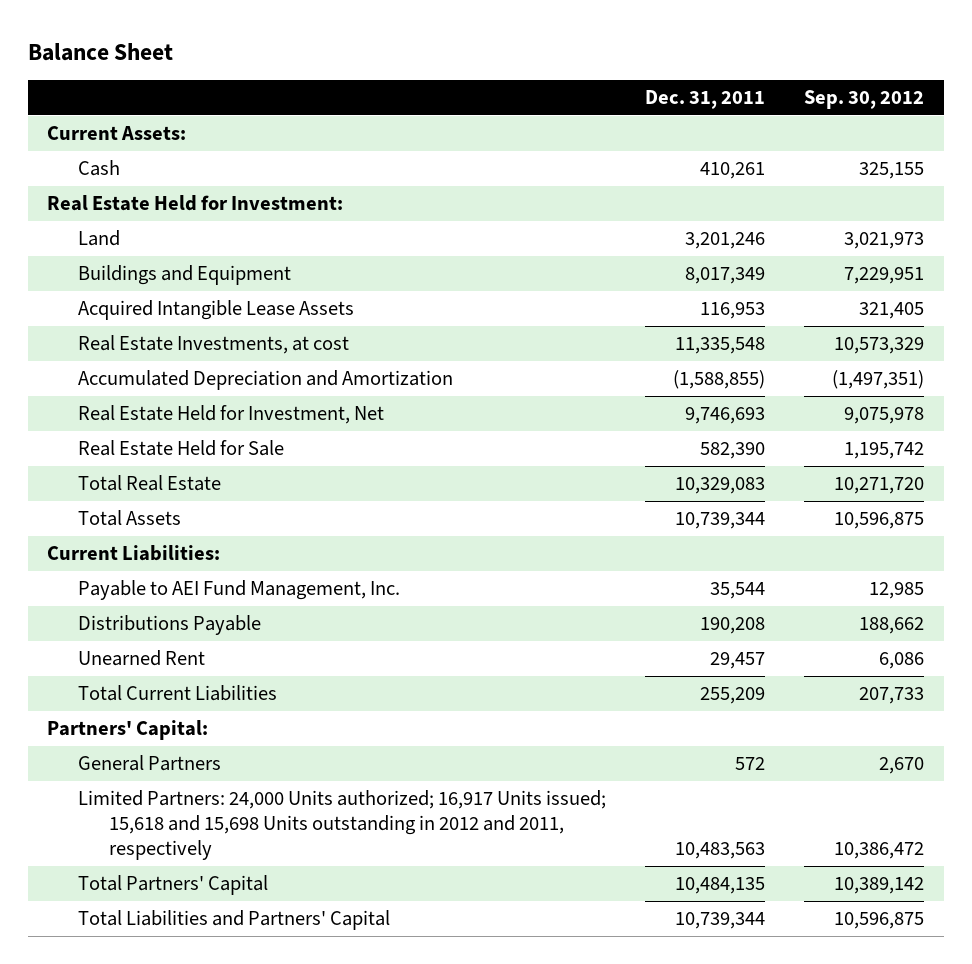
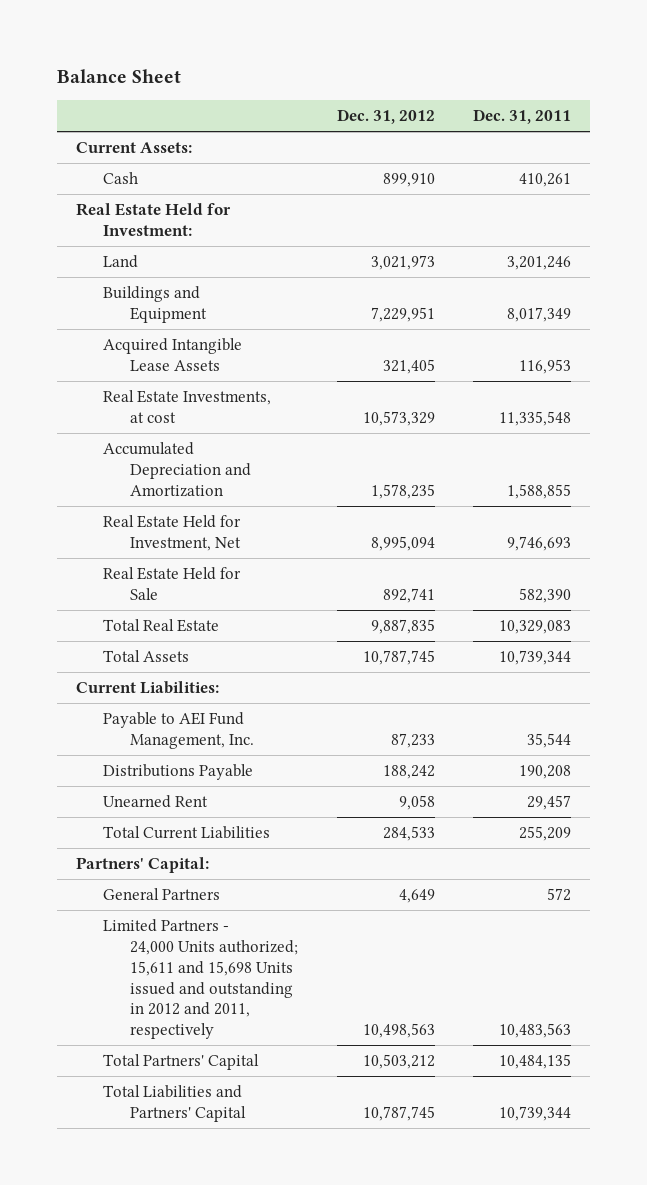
[804,89,925,109] Sep. 30, 2012 -> none
none -> [336,109,435,125] Dec. 31, 2012
[673,370,766,390] (1,588,855) -> [506,483,571,499] 1,588,855
[78,790,607,861] Limited Partners: 24,000 Units authorized; 16,917 Units issued; 15,618 and 15,698 Units outstanding in 2012 and 2011, respectively -> [102,918,299,1040] Limited Partners - 24,000 Units authorized; 15,611 and 15,698 Units issued and outstanding in 2012 and 2011, respectively

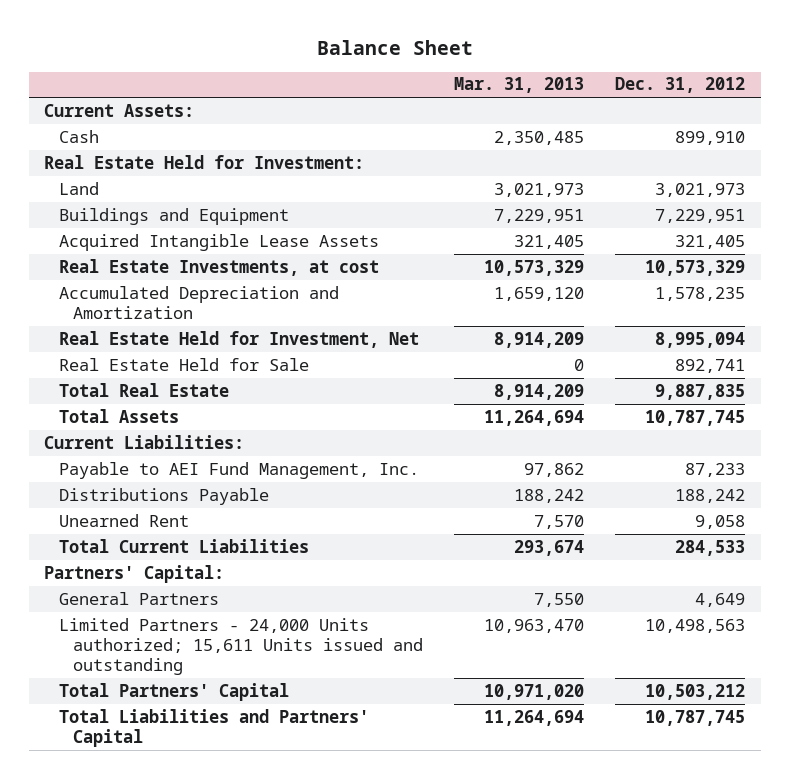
[472,109,571,125] Dec. 31, 2011 -> none
none -> [454,77,585,94] Mar. 31, 2013
[102,918,299,1040] Limited Partners - 24,000 Units authorized; 15,611 and 15,698 Units issued and outstanding in 2012 and 2011, respectively -> [58,617,424,676] Limited Partners - 24,000 Units authorized; 15,611 Units issued and outstanding

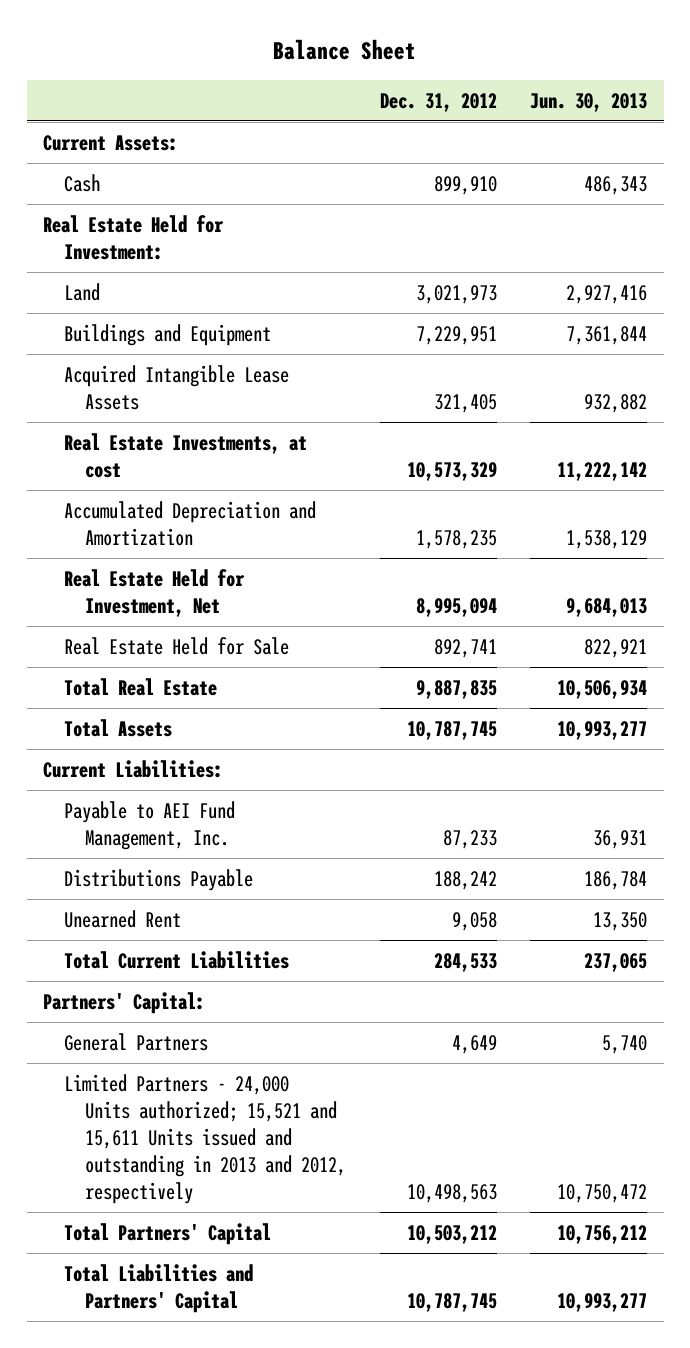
[454,77,585,94] Mar. 31, 2013 -> none
none -> [529,92,647,112] Jun. 30, 2013
[58,617,424,676] Limited Partners - 24,000 Units authorized; 15,611 Units issued and outstanding -> [64,1073,347,1204] Limited Partners - 24,000 Units authorized; 15,521 and 15,611 Units issued and outstanding in 2013 and 2012, respectively

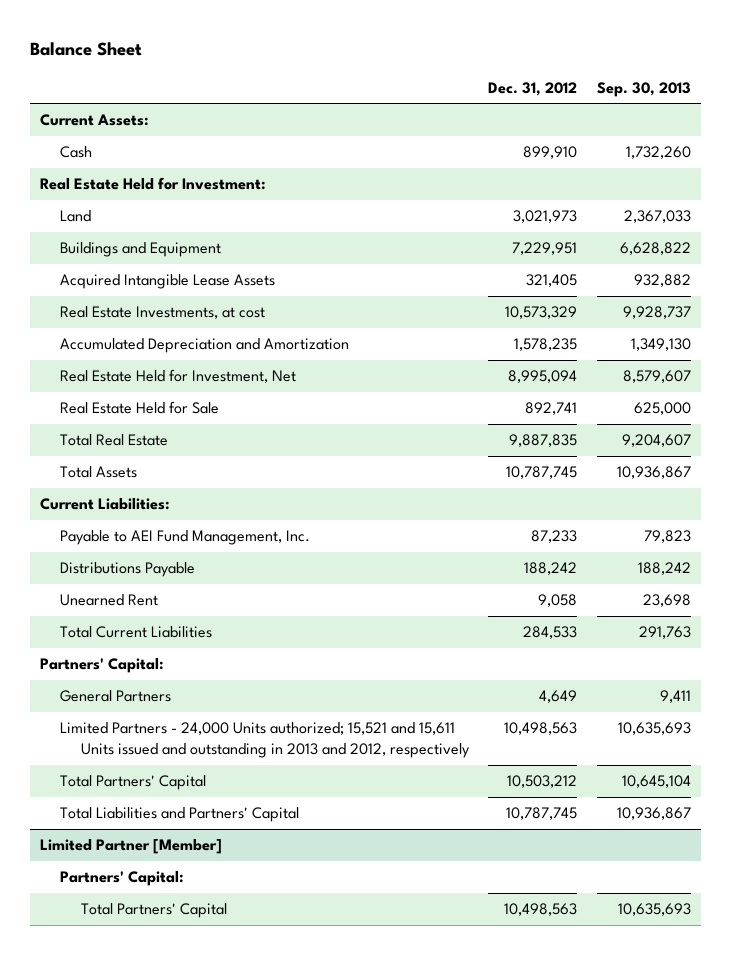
[529,92,647,112] Jun. 30, 2013 -> none
none -> [597,81,692,97] Sep. 30, 2013
none -> [40,839,223,855] Limited Partner [Member]
none -> [60,871,185,887] Partners' Capital:
none -> [80,903,227,919] Total Partners' Capital

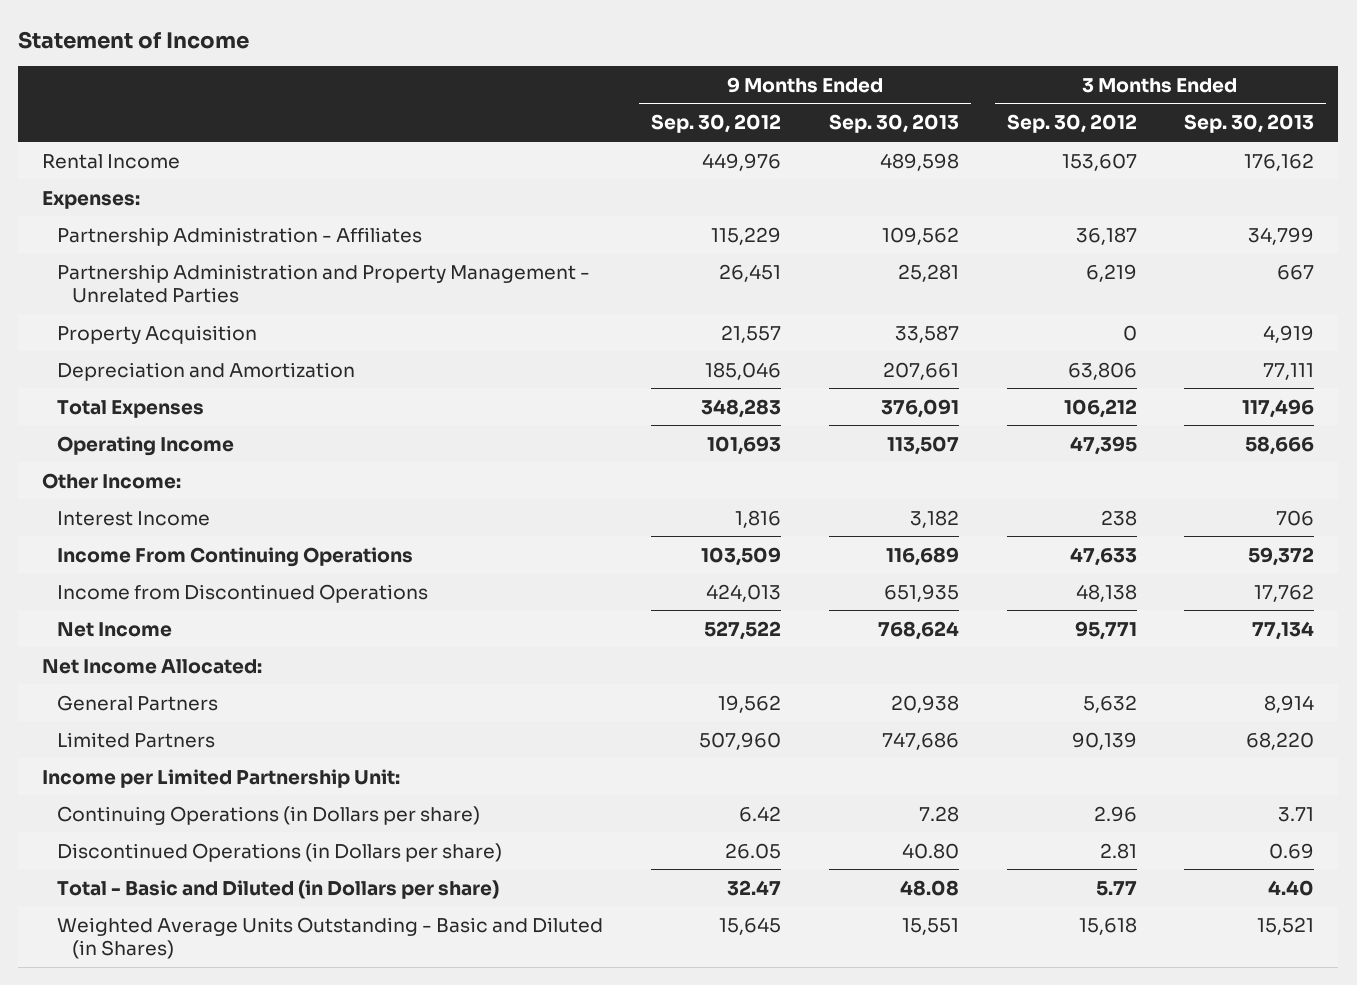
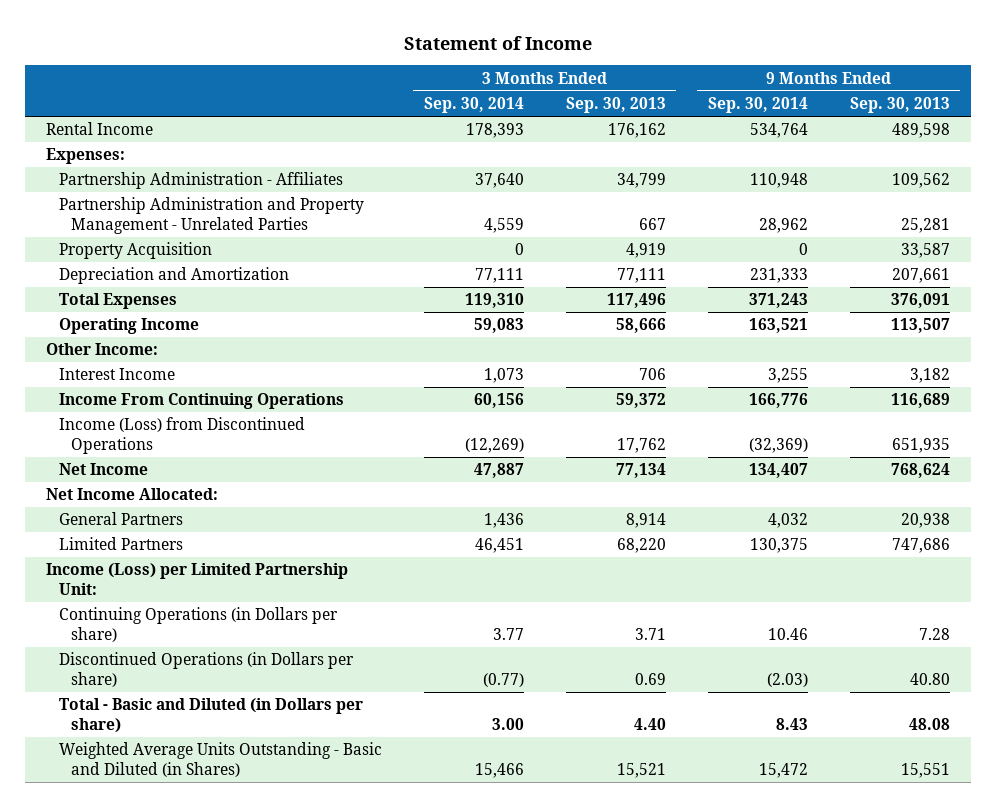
[650,114,781,134] Sep. 30, 2012 -> none
[1006,114,1137,134] Sep. 30, 2012 -> none
none -> [423,97,524,114] Sep. 30, 2014
none -> [707,97,808,114] Sep. 30, 2014
[57,583,429,603] Income from Discontinued Operations -> [58,417,305,454] Income (Loss) from Discontinued Operations
[42,768,401,788] Income per Limited Partnership Unit: -> [46,563,349,595] Income (Loss) per Limited Partnership Unit:

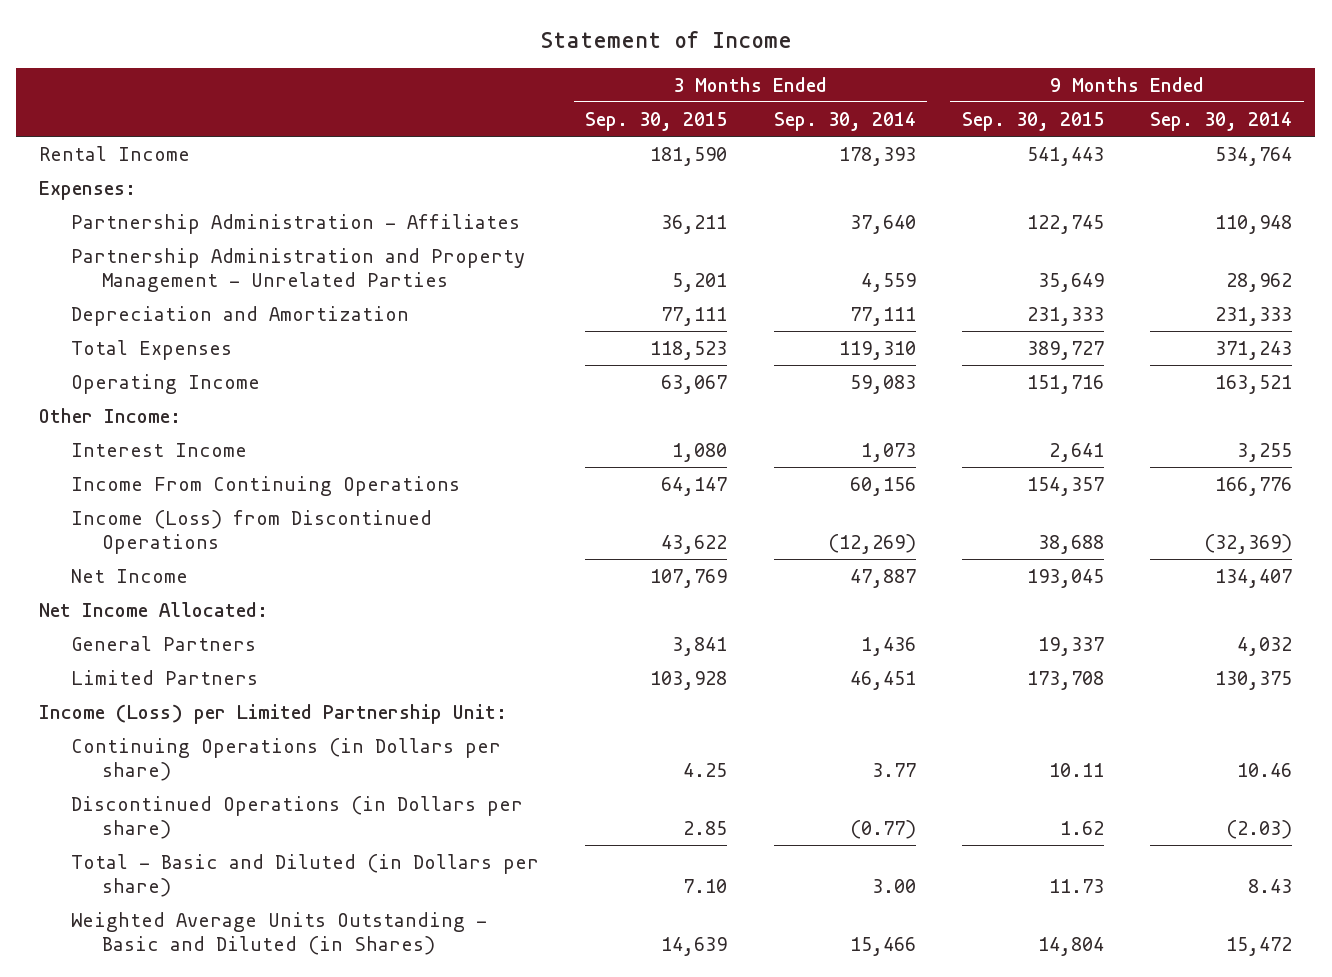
[565,97,666,114] Sep. 30, 2013 -> none
[849,97,950,114] Sep. 30, 2013 -> none
none -> [585,112,728,132] Sep. 30, 2015
none -> [961,112,1104,132] Sep. 30, 2015
[58,242,212,260] Property Acquisition -> none

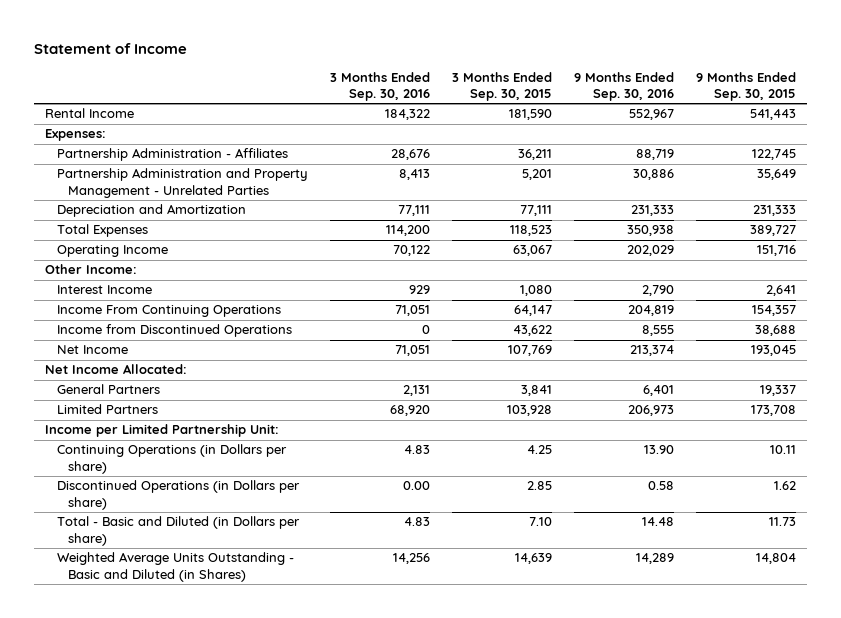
[773,112,916,132] Sep. 30, 2014 -> none
[1150,112,1293,132] Sep. 30, 2014 -> none
none -> [329,71,430,102] 3 Months Ended Sep. 30, 2016
none -> [574,71,675,102] 9 Months Ended Sep. 30, 2016
[70,510,432,554] Income (Loss) from Discontinued Operations -> [56,324,292,338] Income from Discontinued Operations
[39,704,508,725] Income (Loss) per Limited Partnership Unit: -> [44,424,279,438] Income per Limited Partnership Unit:

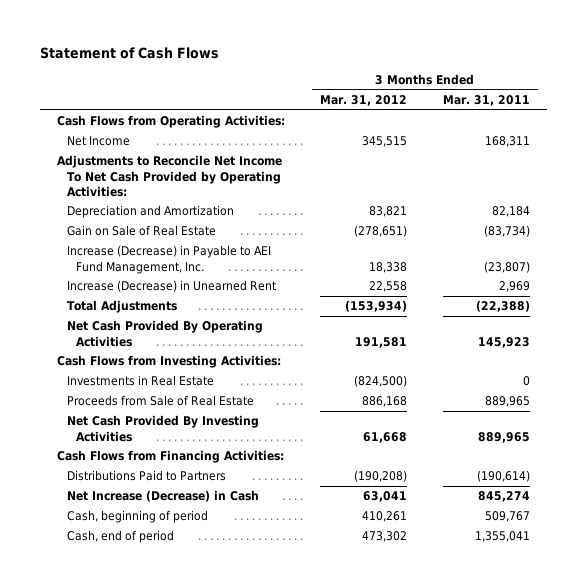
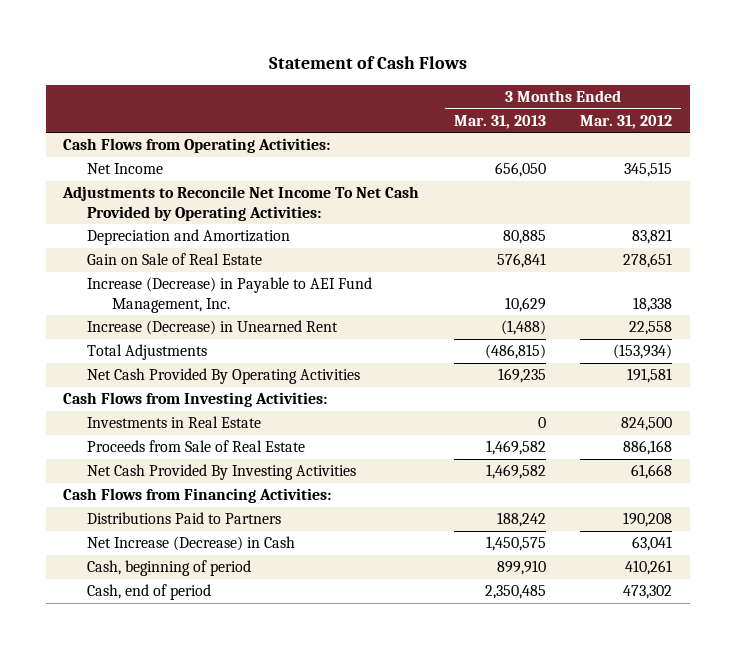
[442,95,530,107] Mar. 31, 2011 -> none
none -> [453,114,546,129] Mar. 31, 2013
[354,225,408,238] (278,651) -> [623,253,673,269] 278,651
[354,375,408,388] (824,500) -> [621,417,673,432] 824,500
[354,470,408,483] (190,208) -> [623,512,673,528] 190,208

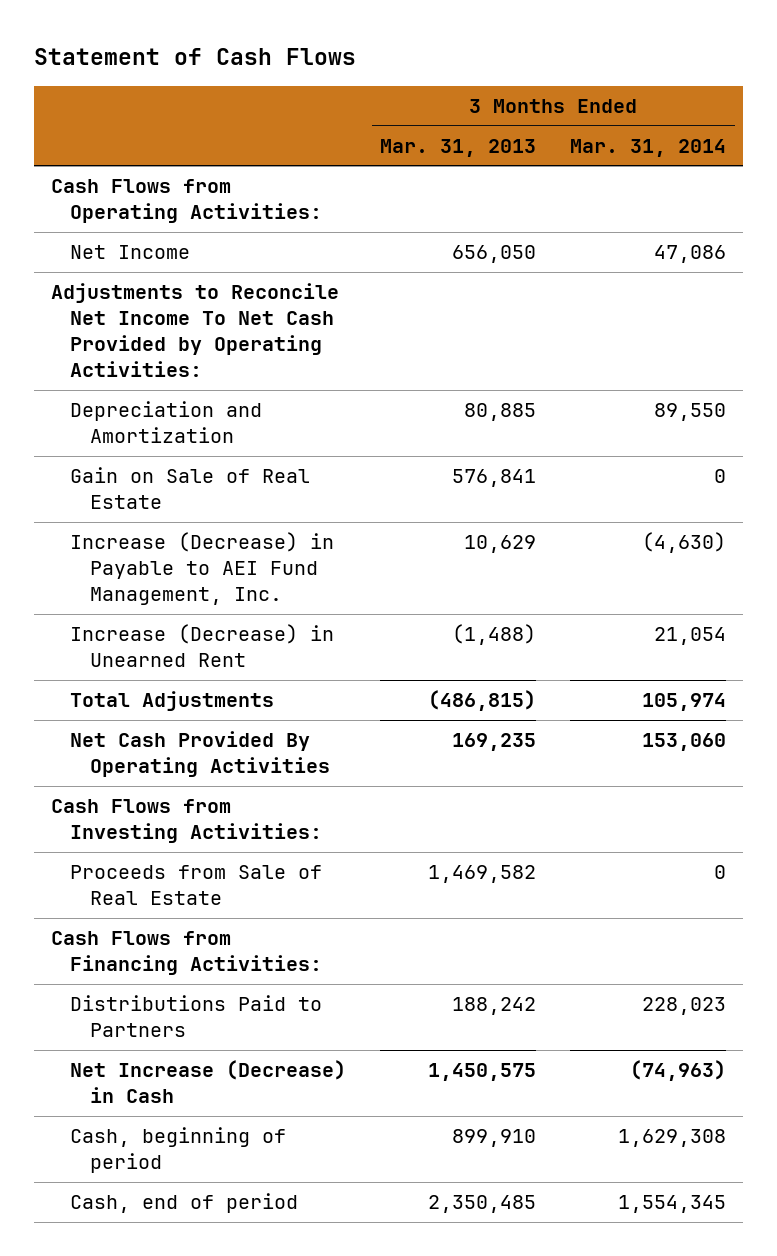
[580,114,673,129] Mar. 31, 2012 -> none
none -> [570,138,727,157] Mar. 31, 2014
[87,416,262,429] Investments in Real Estate -> none
[87,464,357,481] Net Cash Provided By Investing Activities -> none

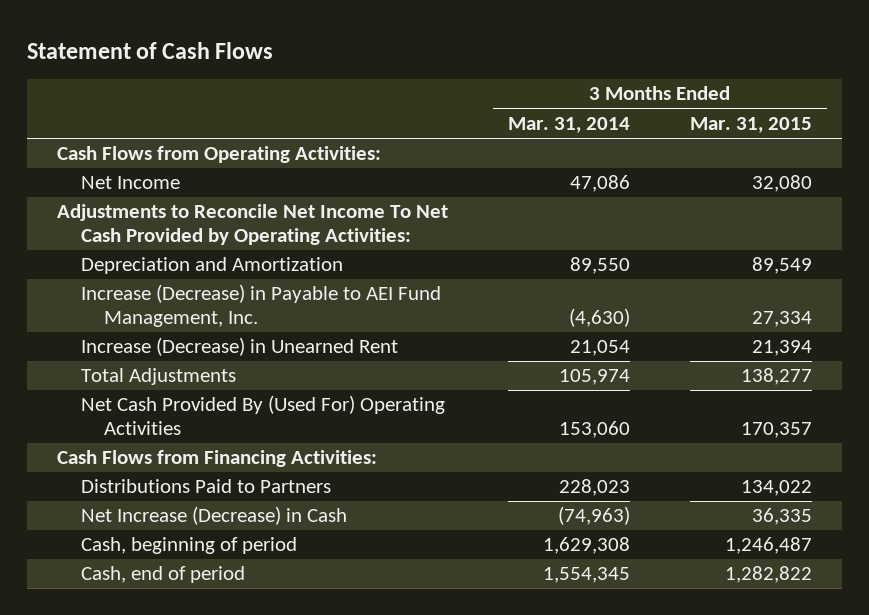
[380,138,537,157] Mar. 31, 2013 -> none
none -> [690,116,813,133] Mar. 31, 2015
[70,467,311,510] Gain on Sale of Real Estate -> none
[51,799,323,844] Cash Flows from Investing Activities: -> none
[70,865,323,906] Proceeds from Sale of Real Estate -> none
[70,731,330,778] Net Cash Provided By Operating Activities -> [80,395,445,436] Net Cash Provided By (Used For) Operating Activities

